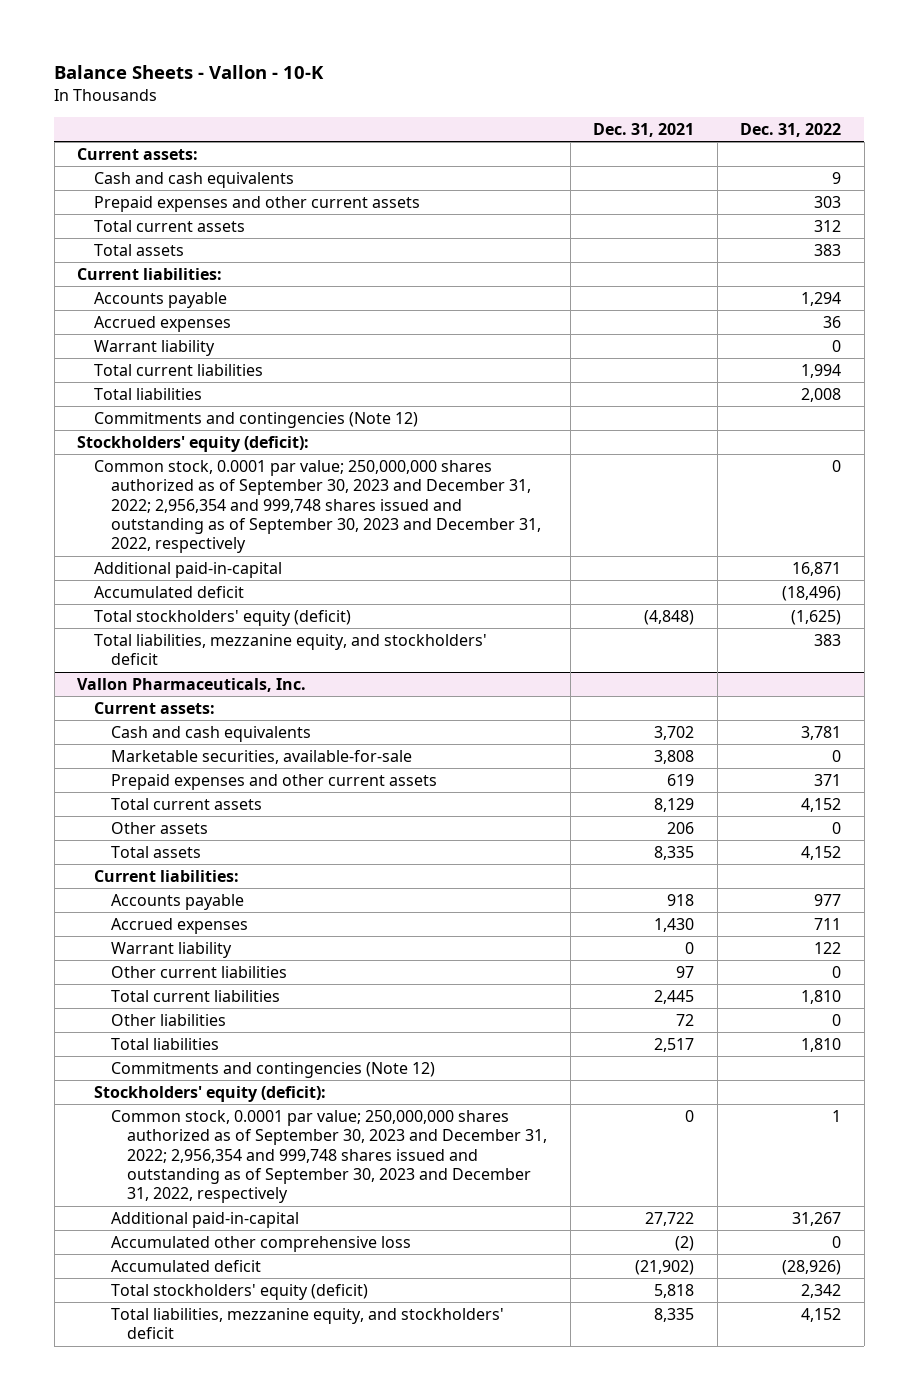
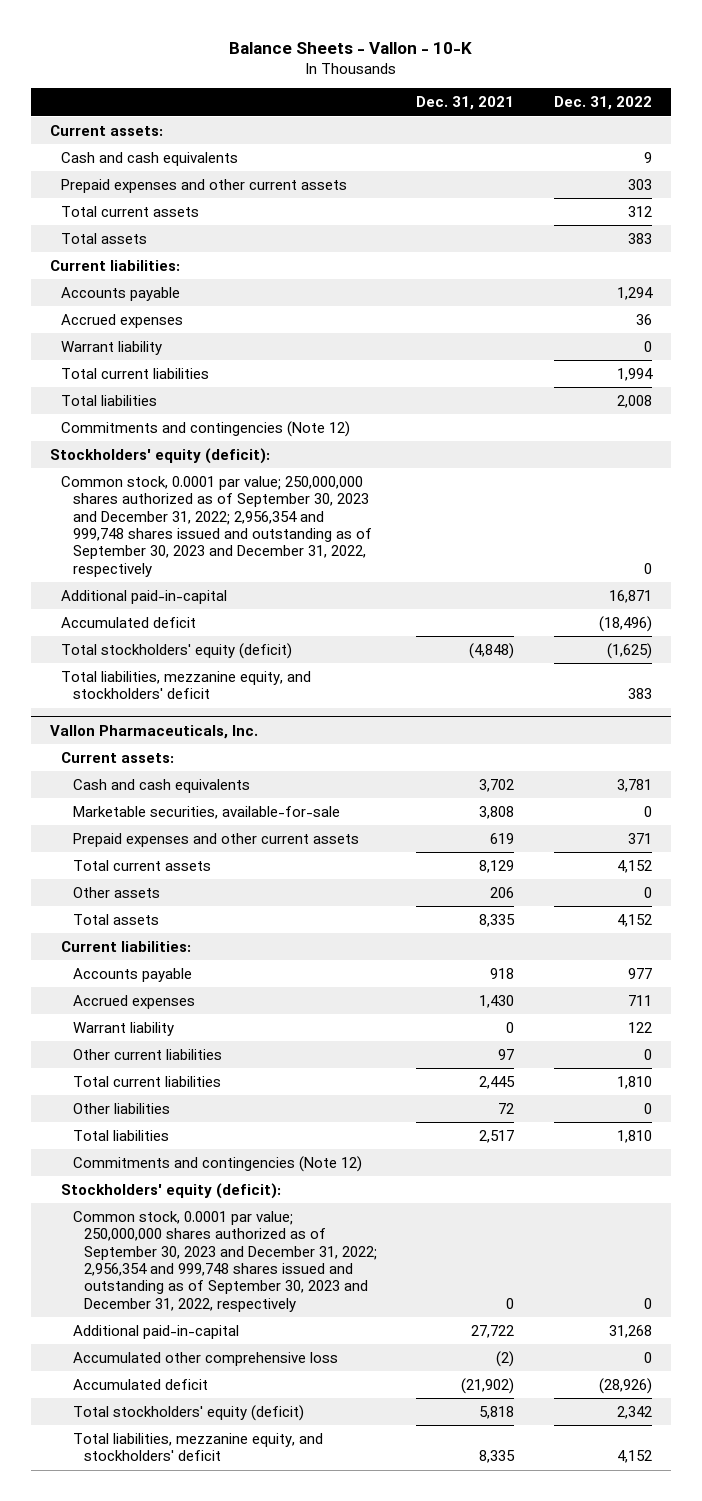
[832,1109,842,1122] 1 -> [643,1297,652,1309] 0
[792,1211,842,1226] 31,267 -> [608,1324,652,1338] 31,268

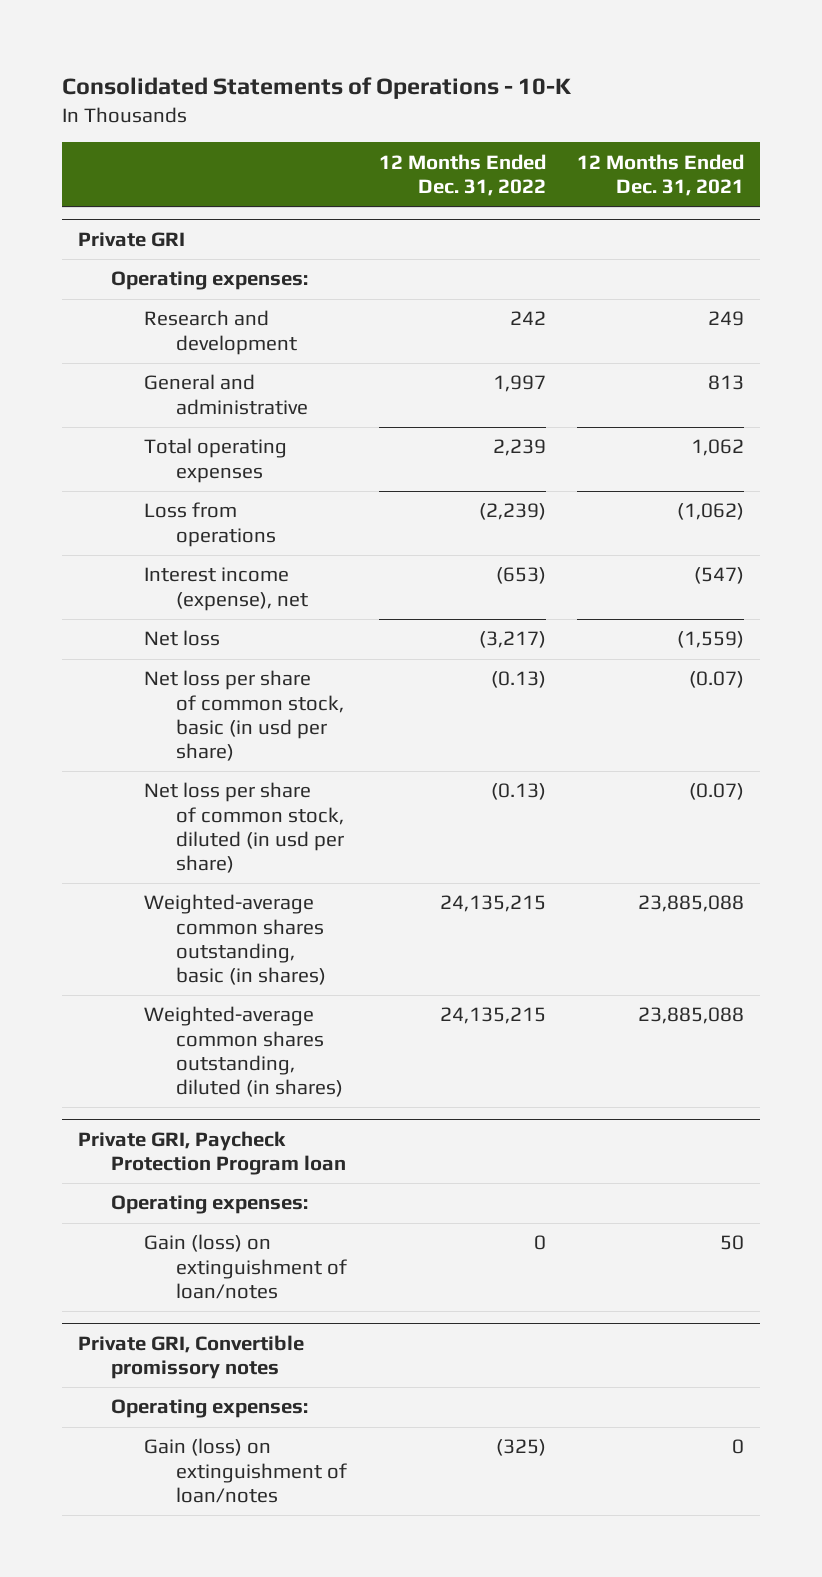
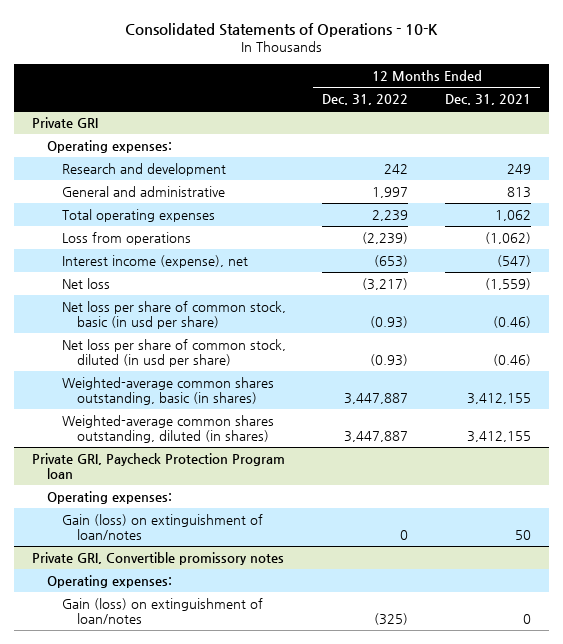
[490,671,546,689] (0.13) -> [370,316,409,329] (0.93)
[689,671,745,689] (0.07) -> [492,316,531,329] (0.46)
[490,783,546,801] (0.13) -> [370,354,409,367] (0.93)
[689,783,745,801] (0.07) -> [492,354,531,367] (0.46)
[439,895,546,913] 24,135,215 -> [344,393,409,405] 3,447,887
[638,895,745,913] 23,885,088 -> [466,393,531,405] 3,412,155
[439,1007,546,1025] 24,135,215 -> [344,431,409,443] 3,447,887
[638,1007,745,1025] 23,885,088 -> [466,431,531,443] 3,412,155

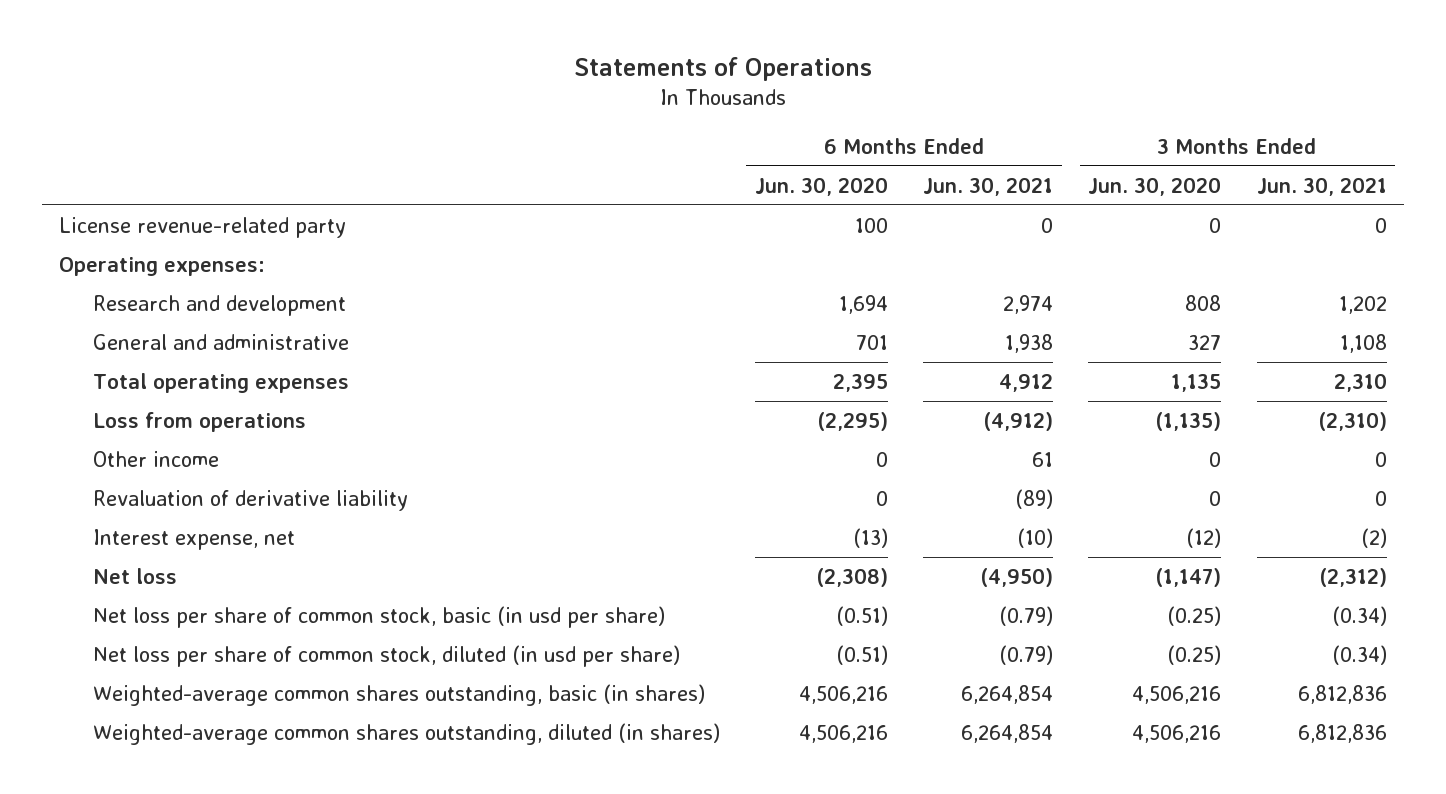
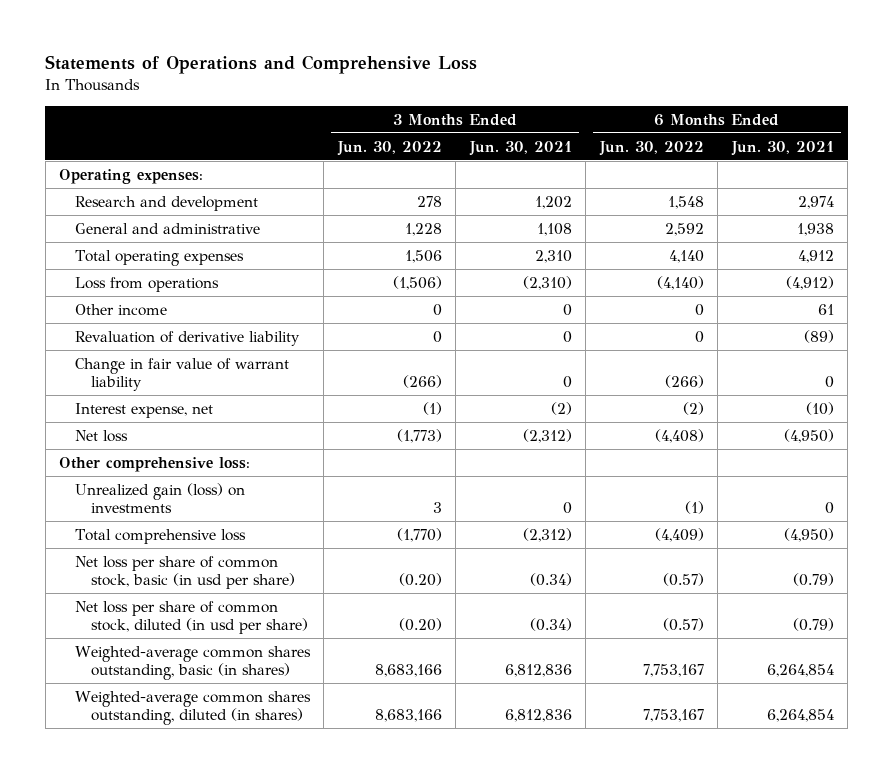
[573,56,872,81] Statements of Operations -> [45,55,478,75] Statements of Operations and Comprehensive Loss
[754,176,888,196] Jun. 30, 2020 -> none
[1088,176,1222,196] Jun. 30, 2020 -> none
none -> [336,140,442,156] Jun. 30, 2022
none -> [598,140,704,156] Jun. 30, 2022
[59,216,347,238] License revenue-related party -> none
none -> [74,357,289,391] Change in fair value of warrant liability
none -> [59,456,251,472] Other comprehensive loss:
none -> [74,482,245,513] Unrealized gain (loss) on investments
none -> [74,528,246,544] Total comprehensive loss

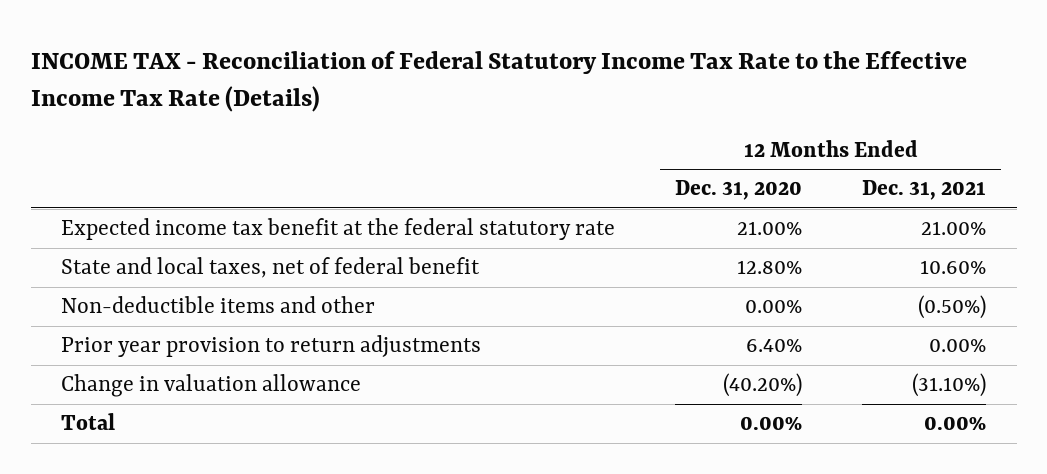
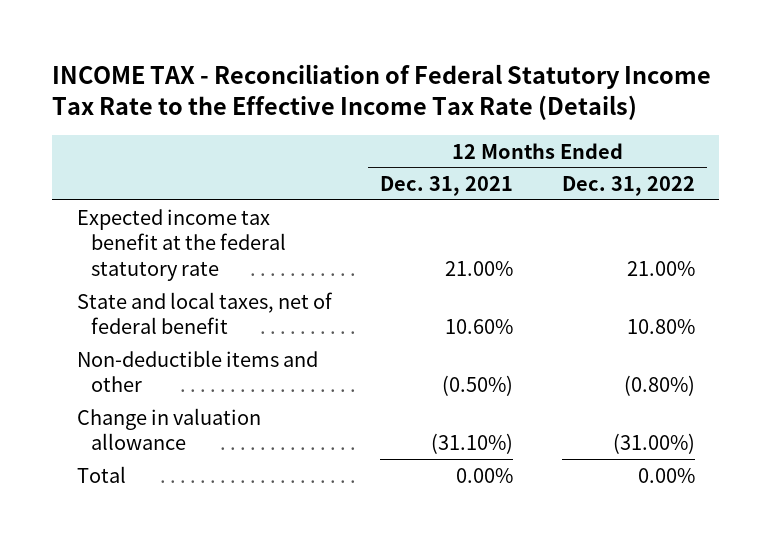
[675,180,803,201] Dec. 31, 2020 -> none
none -> [561,176,695,197] Dec. 31, 2022
[60,335,481,358] Prior year provision to return adjustments -> none

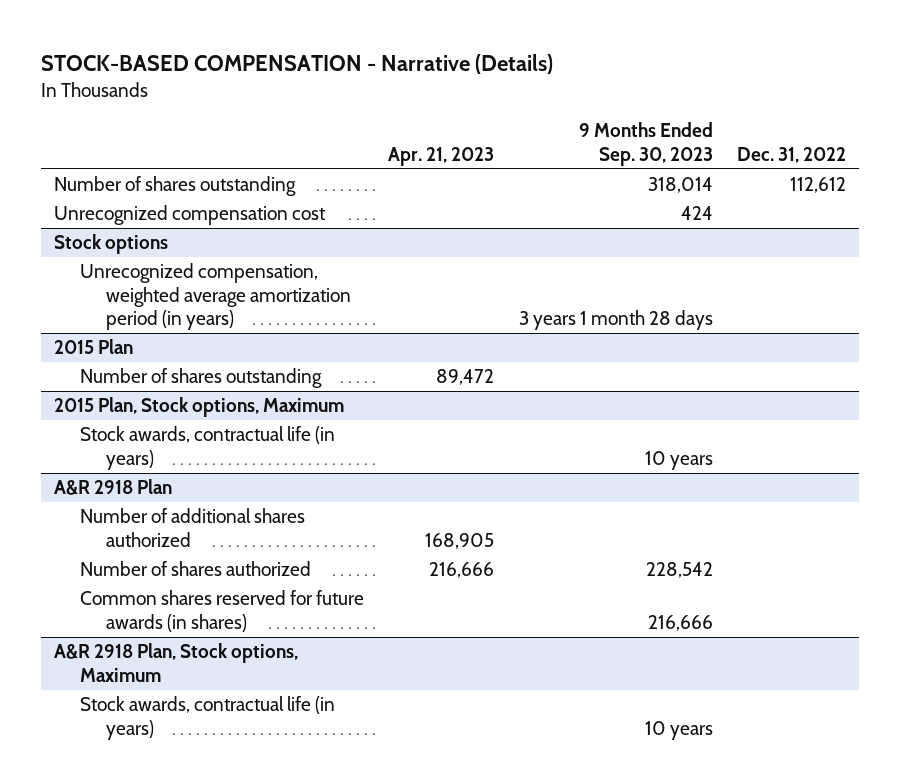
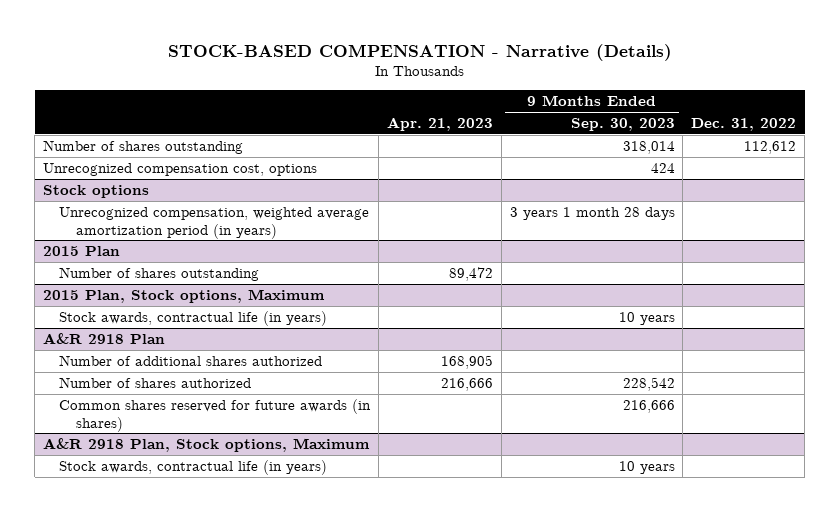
[53,205,326,226] Unrecognized compensation cost -> [42,162,317,176] Unrecognized compensation cost, options

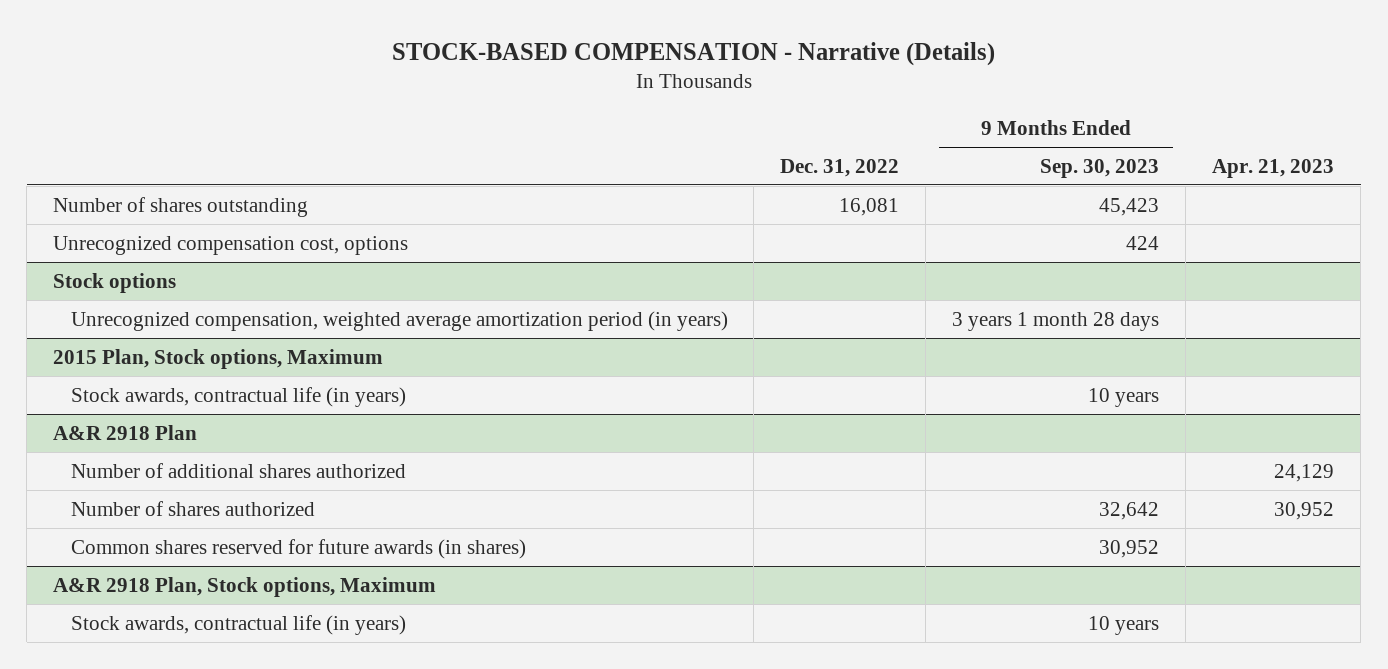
[622,140,675,154] 318,014 -> [1099,197,1160,216] 45,423
[744,140,797,154] 112,612 -> [839,197,900,216] 16,081
[42,245,120,256] 2015 Plan -> none
[59,266,260,281] Number of shares outstanding -> none
[440,354,493,369] 168,905 -> [1274,463,1335,482] 24,129
[440,377,493,391] 216,666 -> [1274,501,1335,520] 30,952
[622,376,675,391] 228,542 -> [1099,501,1160,520] 32,642
[622,399,675,413] 216,666 -> [1099,539,1160,558] 30,952

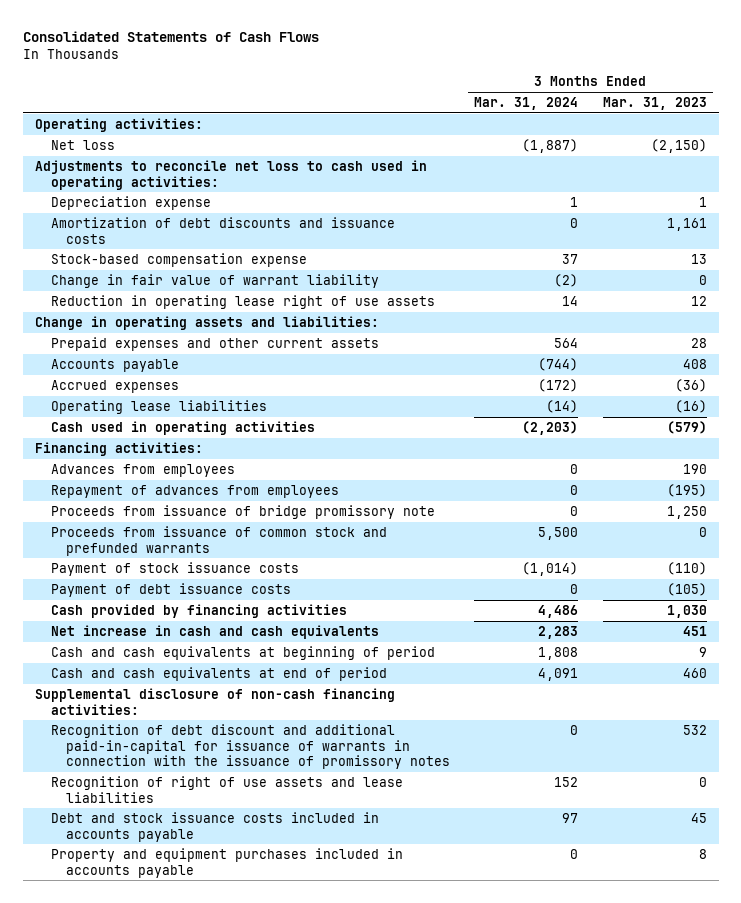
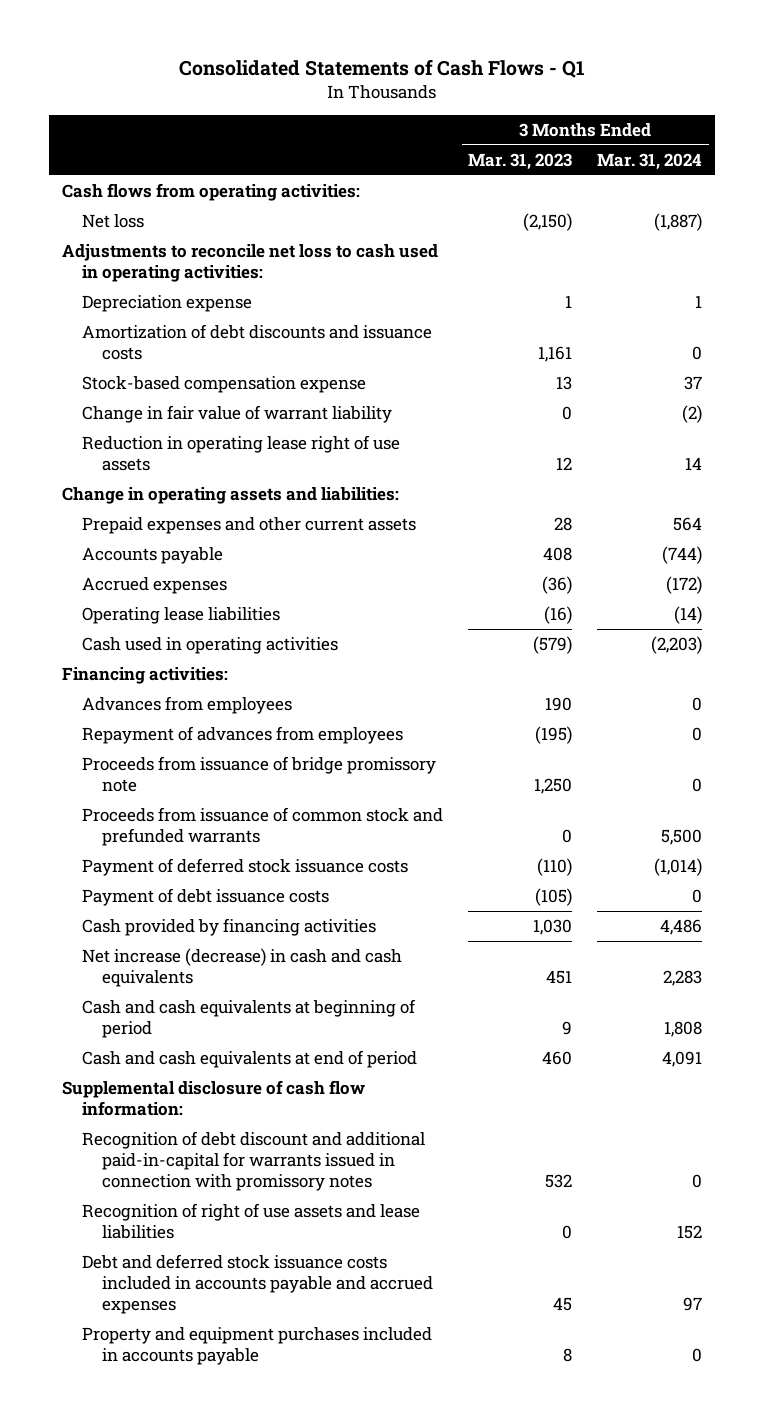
[22,31,319,43] Consolidated Statements of Cash Flows -> [178,59,585,79] Consolidated Statements of Cash Flows - Q1
[34,117,203,132] Operating activities: -> [61,183,360,202] Cash flows from operating activities:
[50,561,299,576] Payment of stock issuance costs -> [81,858,408,877] Payment of deferred stock issuance costs
[50,624,379,639] Net increase in cash and cash equivalents -> [81,948,402,988] Net increase (decrease) in cash and cash equivalents
[34,687,395,715] Supplemental disclosure of non-cash financing activities: -> [61,1080,365,1117] Supplemental disclosure of cash flow information:
[50,723,451,770] Recognition of debt discount and additional paid-in-capital for issuance of warrants in connection with the issuance of promissory notes -> [81,1131,425,1192] Recognition of debt discount and additional paid-in-capital for warrants issued in connection with promissory notes
[50,811,379,842] Debt and stock issuance costs included in accounts payable -> [81,1254,433,1315] Debt and deferred stock issuance costs included in accounts payable and accrued expenses

